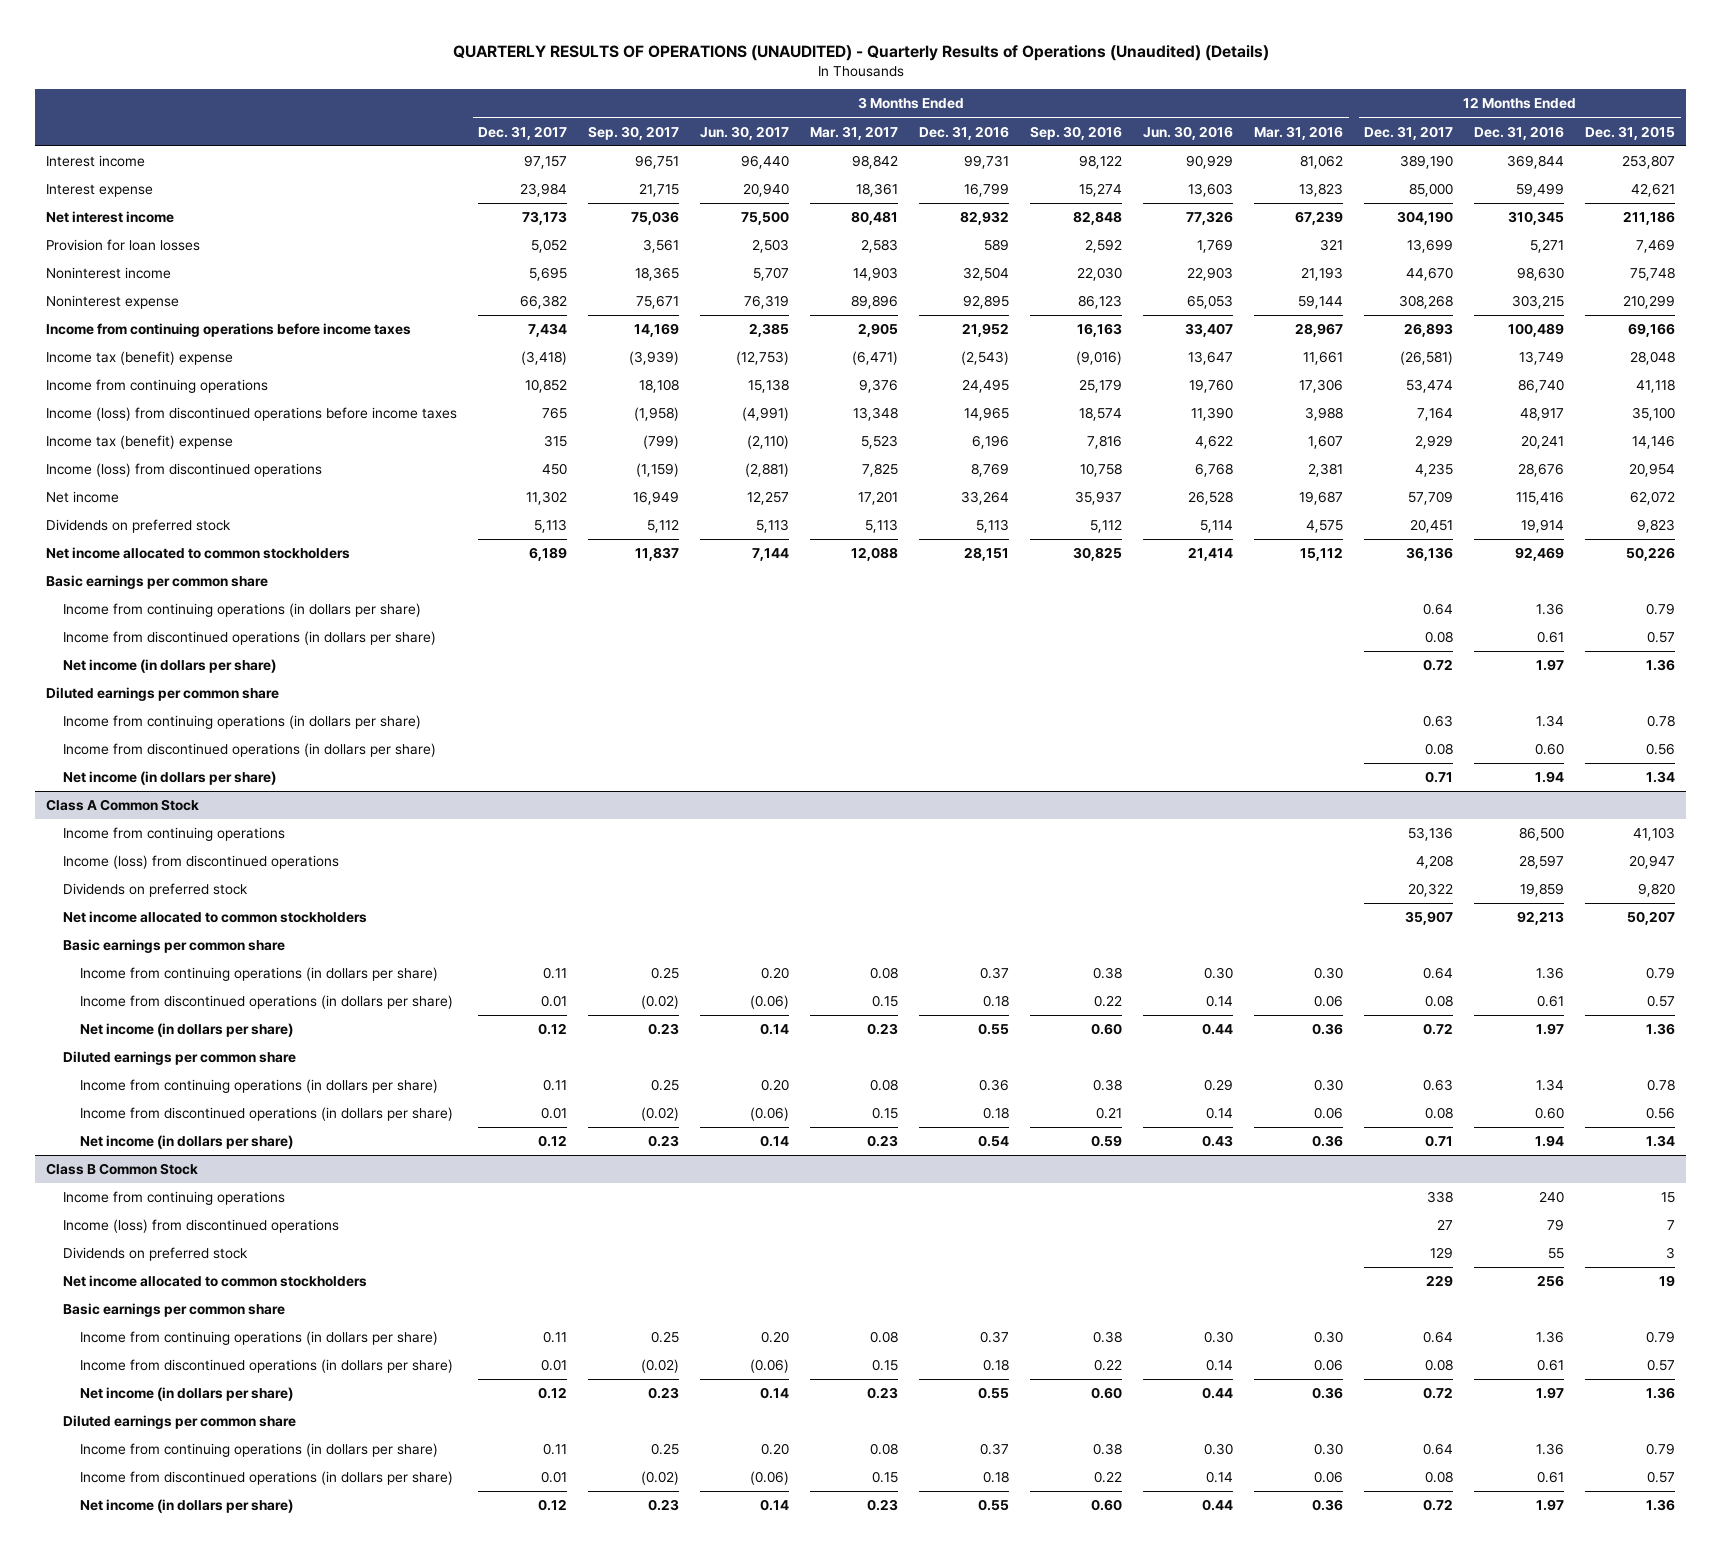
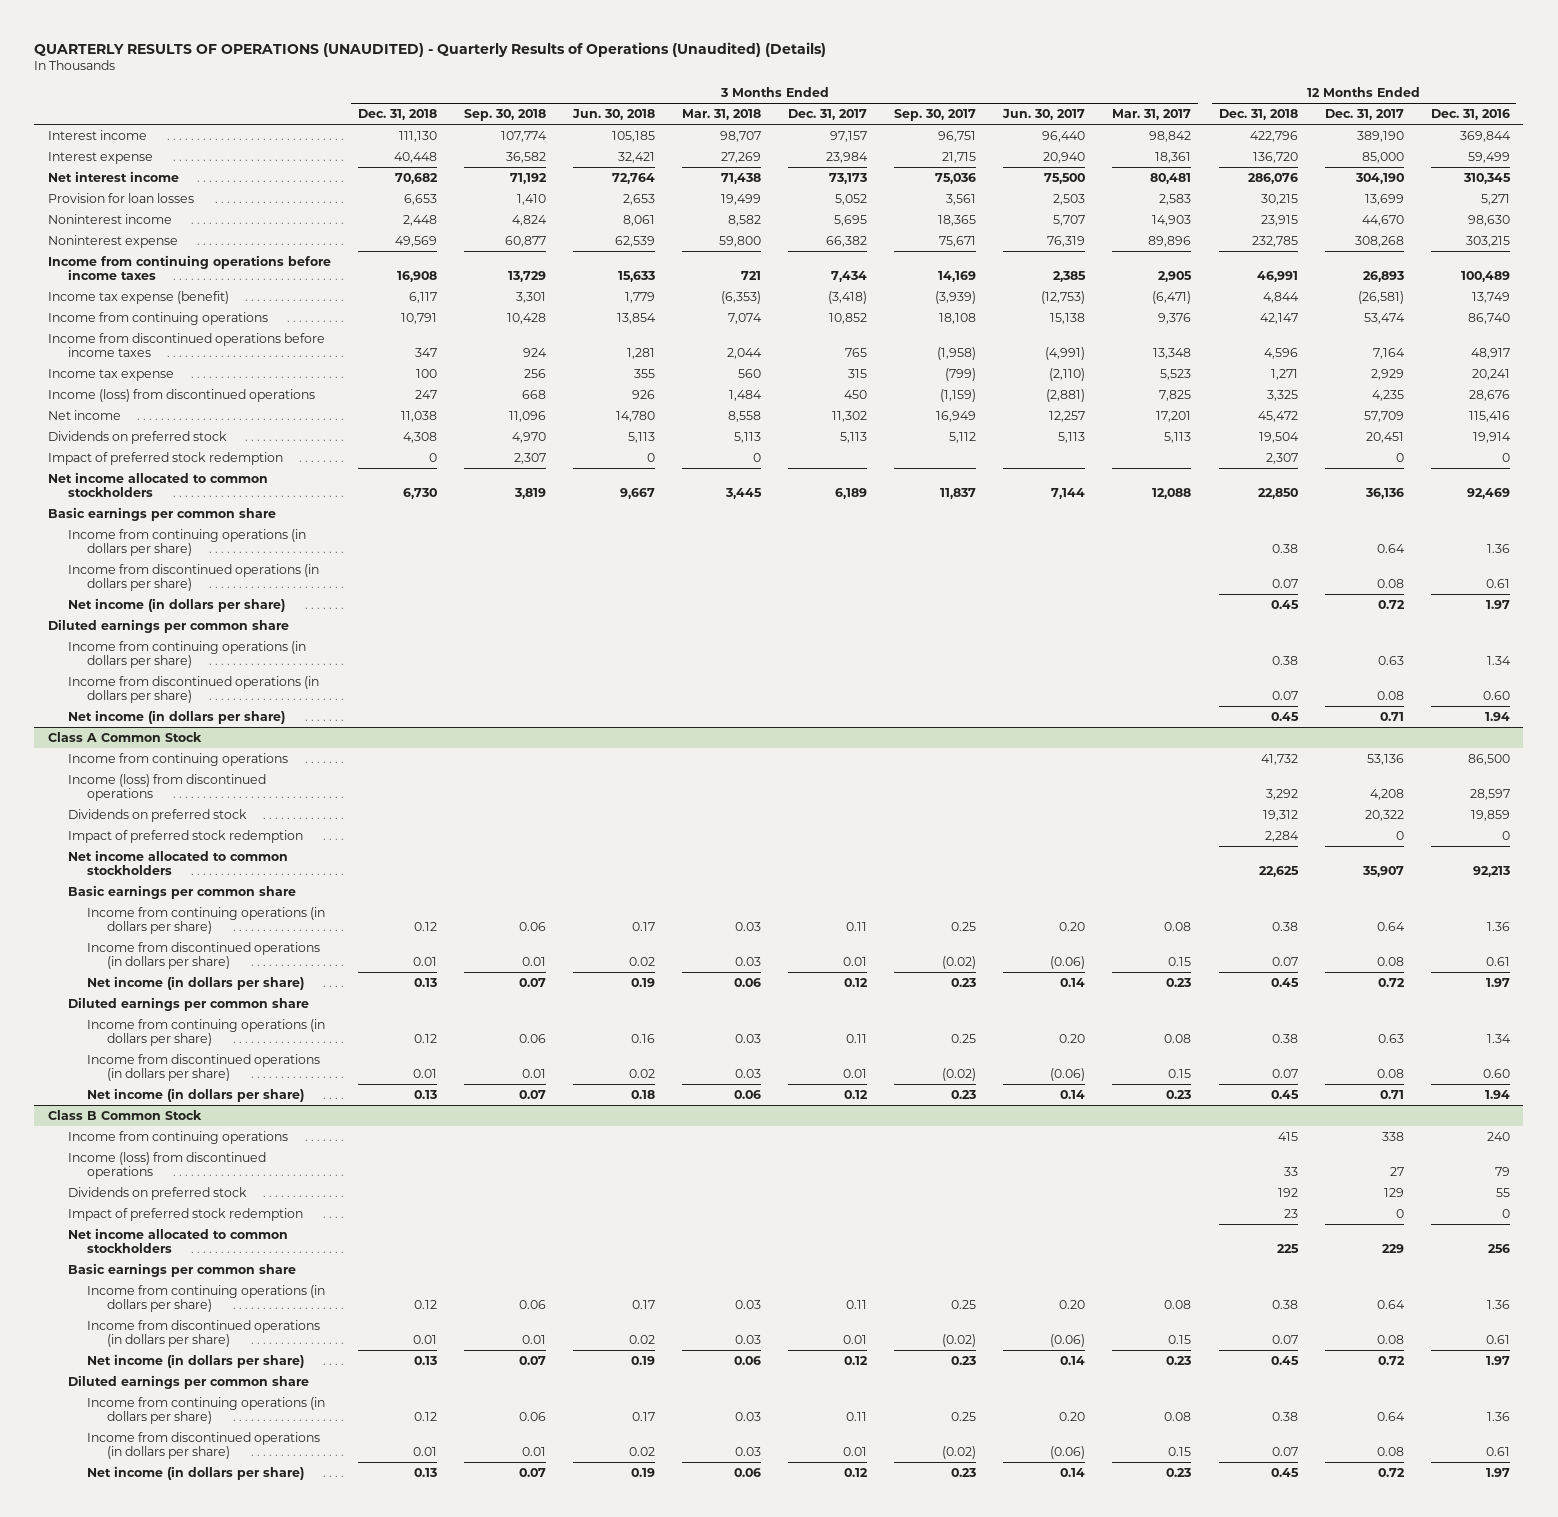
[919,125,1010,140] Dec. 31, 2016 -> none
[1030,125,1123,140] Sep. 30, 2016 -> none
[1143,125,1234,140] Jun. 30, 2016 -> none
[1254,125,1344,140] Mar. 31, 2016 -> none
[1585,125,1676,140] Dec. 31, 2015 -> none
none -> [357,109,437,121] Dec. 31, 2018
none -> [464,109,547,122] Sep. 30, 2018
none -> [572,109,656,121] Jun. 30, 2018
none -> [682,109,762,121] Mar. 31, 2018
none -> [1218,109,1298,121] Dec. 31, 2018
[45,351,233,366] Income tax (benefit) expense -> [47,290,229,304] Income tax expense (benefit)
[45,407,457,422] Income (loss) from discontinued operations before income taxes -> [47,332,325,358] Income from discontinued operations before income taxes
[45,435,233,450] Income tax (benefit) expense -> [47,368,174,381] Income tax expense
none -> [47,451,283,465] Impact of preferred stock redemption
none -> [67,829,303,843] Impact of preferred stock redemption
none -> [67,1207,303,1221] Impact of preferred stock redemption

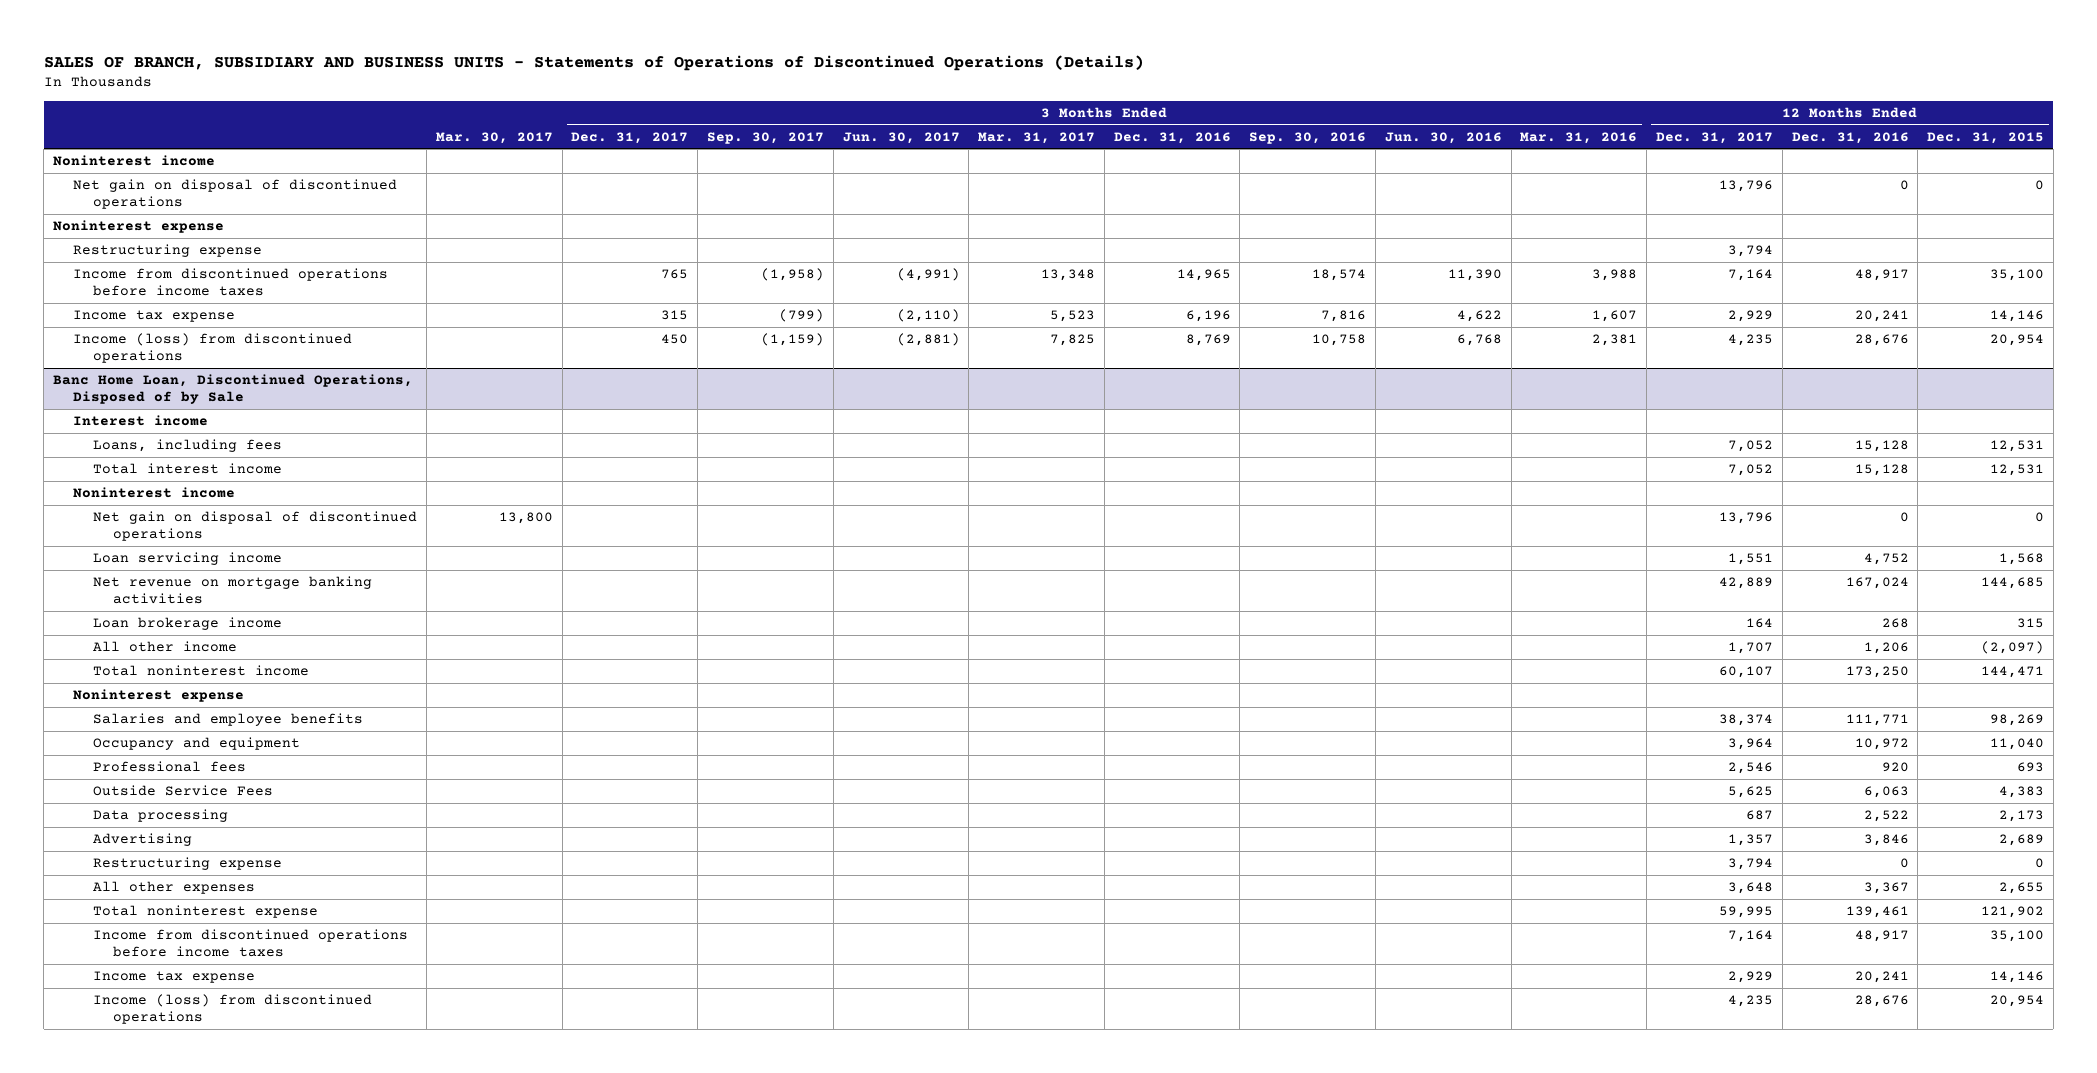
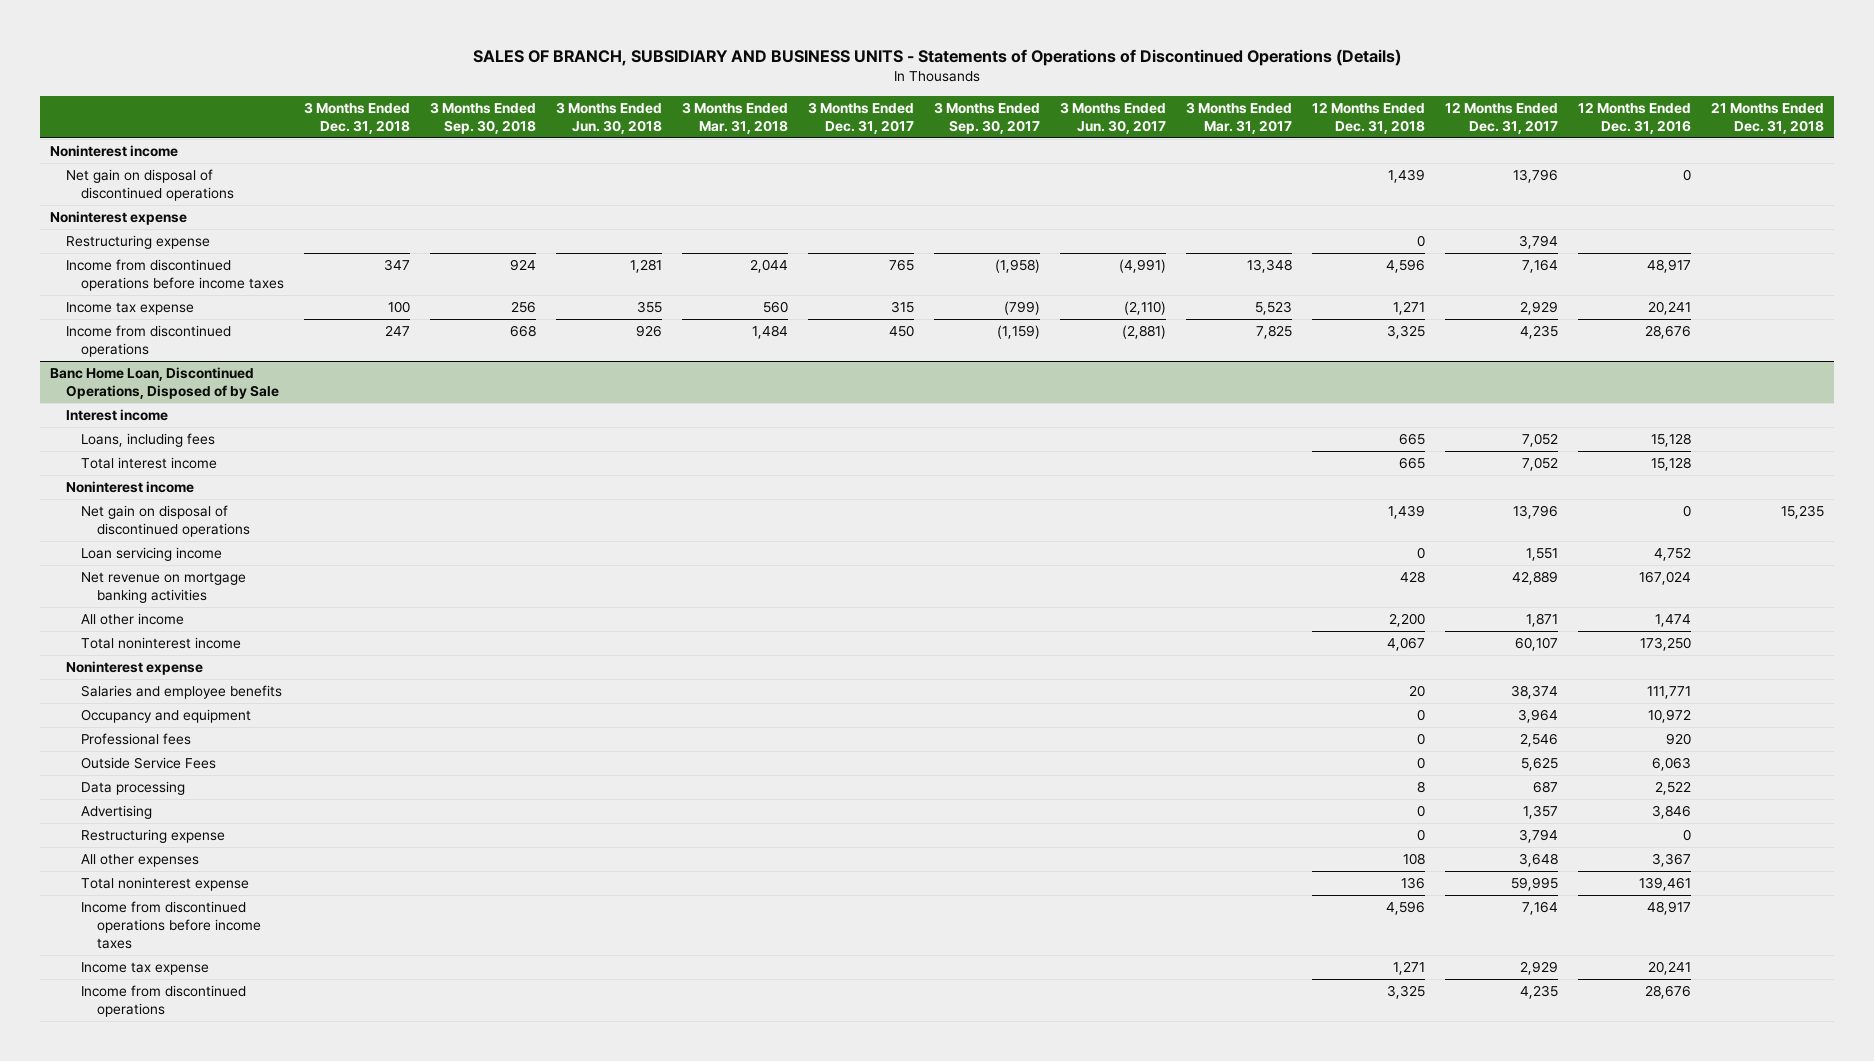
[435,131,553,144] Mar. 30, 2017 -> none
[1113,131,1231,144] Dec. 31, 2016 -> none
[1249,131,1367,144] Sep. 30, 2016 -> none
[1384,131,1502,144] Jun. 30, 2016 -> none
[1520,131,1638,144] Mar. 31, 2016 -> none
[1927,131,2045,144] Dec. 31, 2015 -> none
none -> [304,101,411,134] 3 Months Ended Dec. 31, 2018
none -> [430,101,537,134] 3 Months Ended Sep. 30, 2018
none -> [556,101,663,134] 3 Months Ended Jun. 30, 2018
none -> [681,101,788,134] 3 Months Ended Mar. 31, 2018
none -> [1311,101,1425,134] 12 Months Ended Dec. 31, 2018
none -> [1710,101,1824,134] 21 Months Ended Dec. 31, 2018
[73,333,353,364] Income (loss) from discontinued operations -> [65,325,231,358] Income from discontinued operations
[93,617,283,631] Loan brokerage income -> none
[1728,642,1774,655] 1,707 -> [1525,613,1558,628] 1,871
[1863,642,1909,655] 1,206 -> [1654,614,1691,628] 1,474
[93,994,373,1025] Income (loss) from discontinued operations -> [81,985,247,1018] Income from discontinued operations

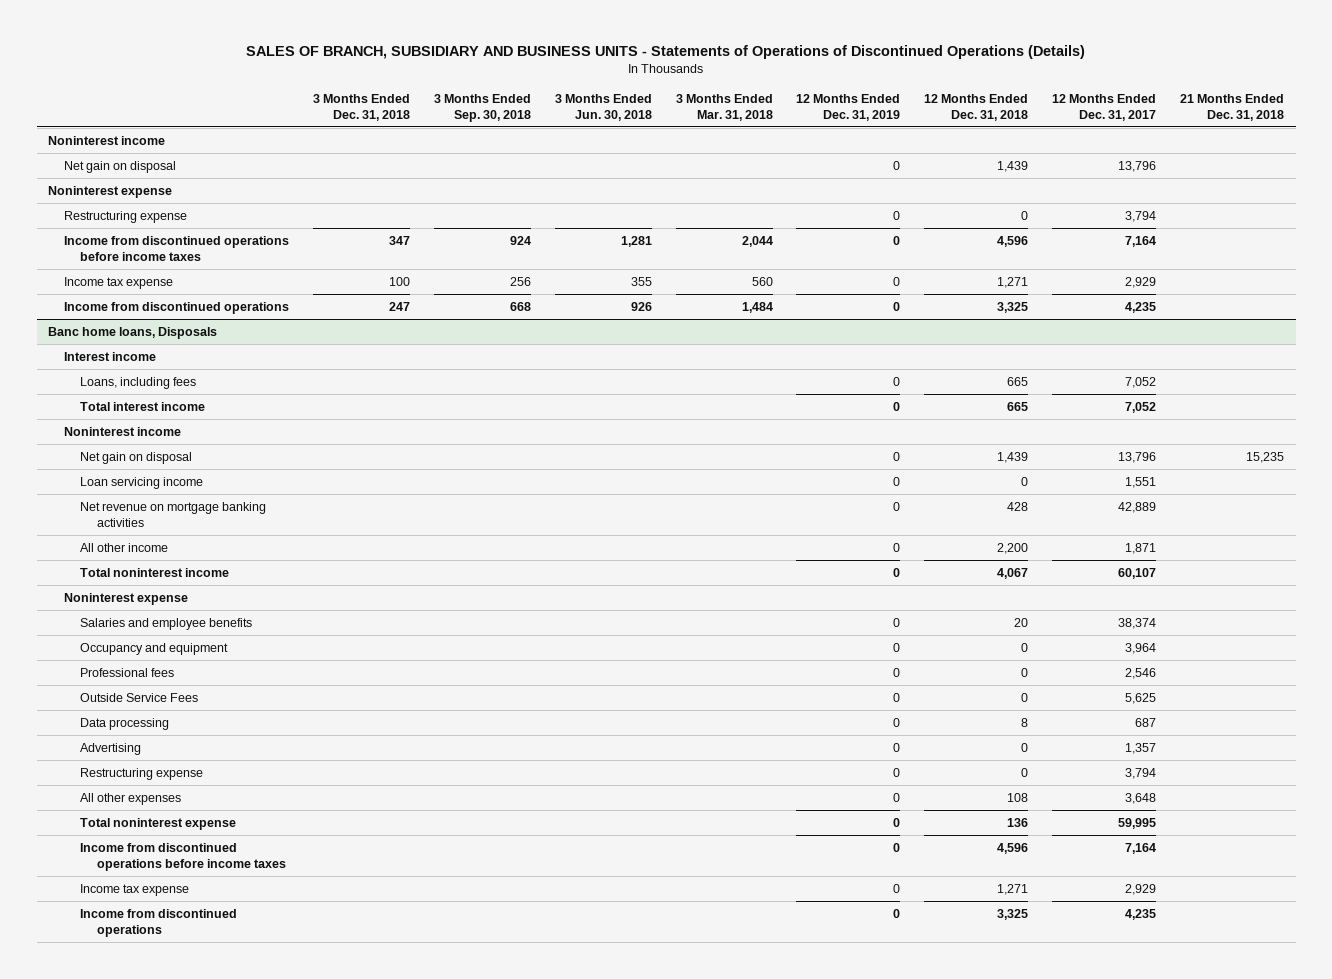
[807,101,914,134] 3 Months Ended Dec. 31, 2017 -> none
[933,101,1040,134] 3 Months Ended Sep. 30, 2017 -> none
[1059,101,1166,134] 3 Months Ended Jun. 30, 2017 -> none
[1185,101,1292,134] 3 Months Ended Mar. 31, 2017 -> none
[1577,101,1691,134] 12 Months Ended Dec. 31, 2016 -> none
none -> [796,93,901,121] 12 Months Ended Dec. 31, 2019
[65,169,235,202] Net gain on disposal of discontinued operations -> [64,160,177,173] Net gain on disposal
[50,367,279,400] Banc Home Loan, Discontinued Operations, Disposed of by Sale -> none
none -> [48,326,218,339] Banc home loans, Disposals
[81,505,250,538] Net gain on disposal of discontinued operations -> [80,451,193,464] Net gain on disposal

